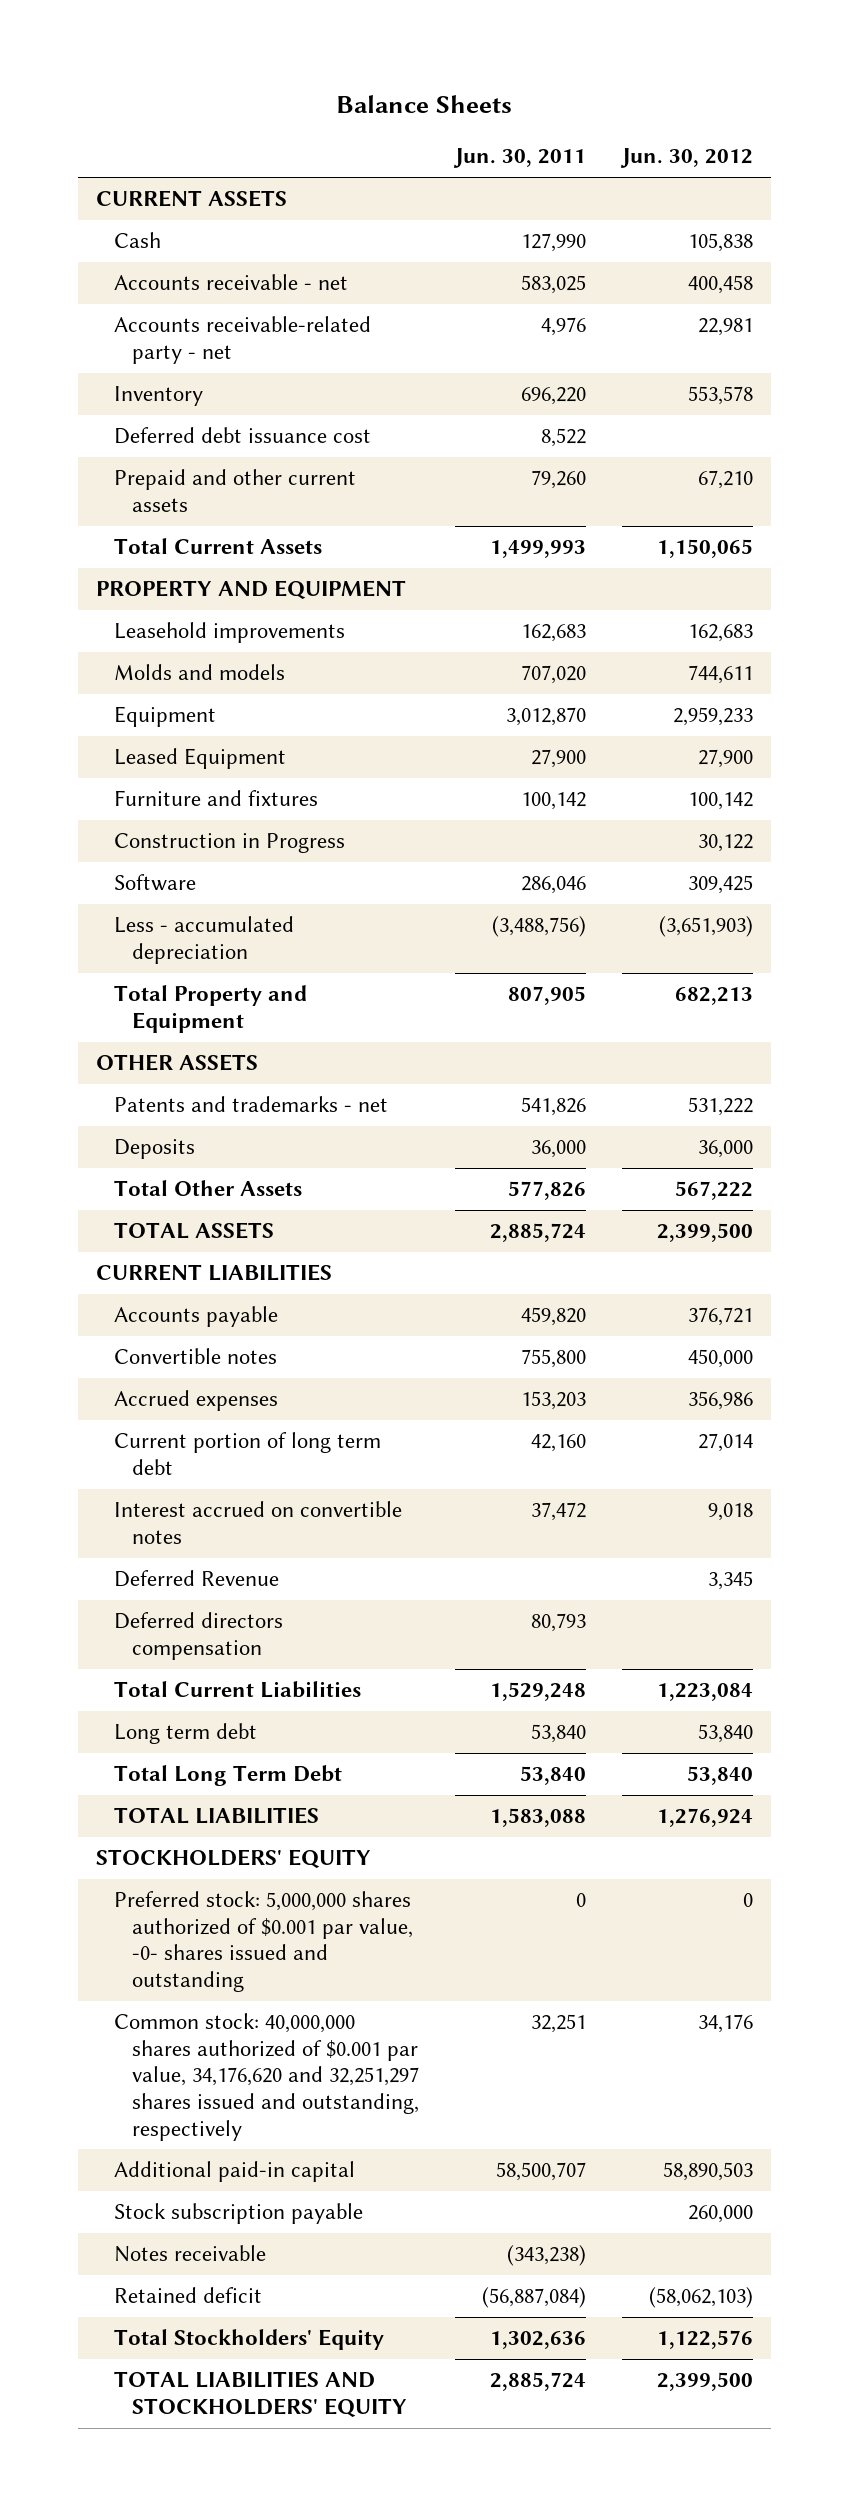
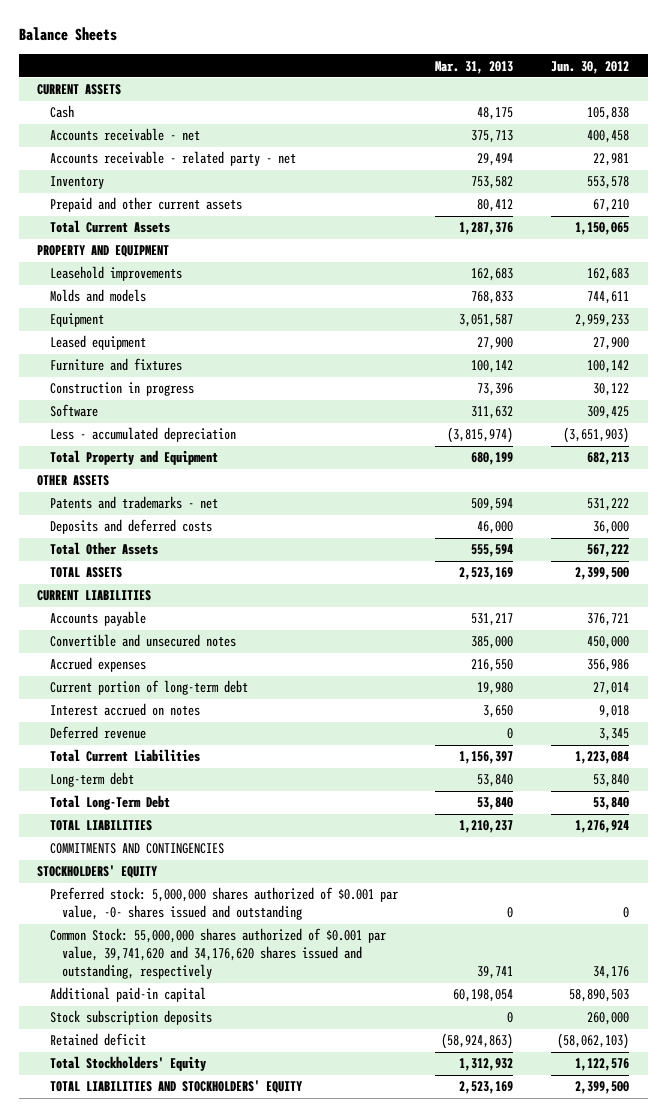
[453,148,587,169] Jun. 30, 2011 -> none
none -> [435,60,514,74] Mar. 31, 2013
[113,316,371,364] Accounts receivable-related party - net -> [49,151,296,167] Accounts receivable - related party - net
[113,427,371,445] Deferred debt issuance cost -> none
[113,748,286,770] Leased Equipment -> [49,335,146,351] Leased equipment
[113,833,345,854] Construction in Progress -> [49,382,194,397] Construction in progress
[113,1139,195,1160] Deposits -> [49,519,212,535] Deposits and deferred costs
[113,1348,277,1365] Convertible notes -> [49,634,236,648] Convertible and unsecured notes
[113,1612,283,1660] Deferred directors compensation -> none
[113,1432,381,1475] Current portion of long term debt -> [49,680,248,696] Current portion of long-term debt
[113,1501,402,1544] Interest accrued on convertible notes -> [49,703,200,717] Interest accrued on notes
[113,1570,279,1588] Deferred Revenue -> [49,726,146,740] Deferred revenue
[113,1723,257,1745] Long term debt -> [49,772,134,788] Long-term debt
[113,1765,342,1787] Total Long Term Debt -> [49,795,170,811] Total Long-Term Debt
none -> [49,843,224,855] COMMITMENTS AND CONTINGENCIES
[113,2013,420,2141] Common stock: 40,000,000 shares authorized of $0.001 par value, 34,176,620 and 32,251,297 shares issued and outstanding, respectively -> [49,928,386,980] Common Stock: 55,000,000 shares authorized of $0.001 par value, 39,741,620 and 34,176,620 shares issued and outstanding, respectively
[113,2245,266,2263] Notes receivable -> none
[113,2203,363,2225] Stock subscription payable -> [49,1010,212,1026] Stock subscription deposits

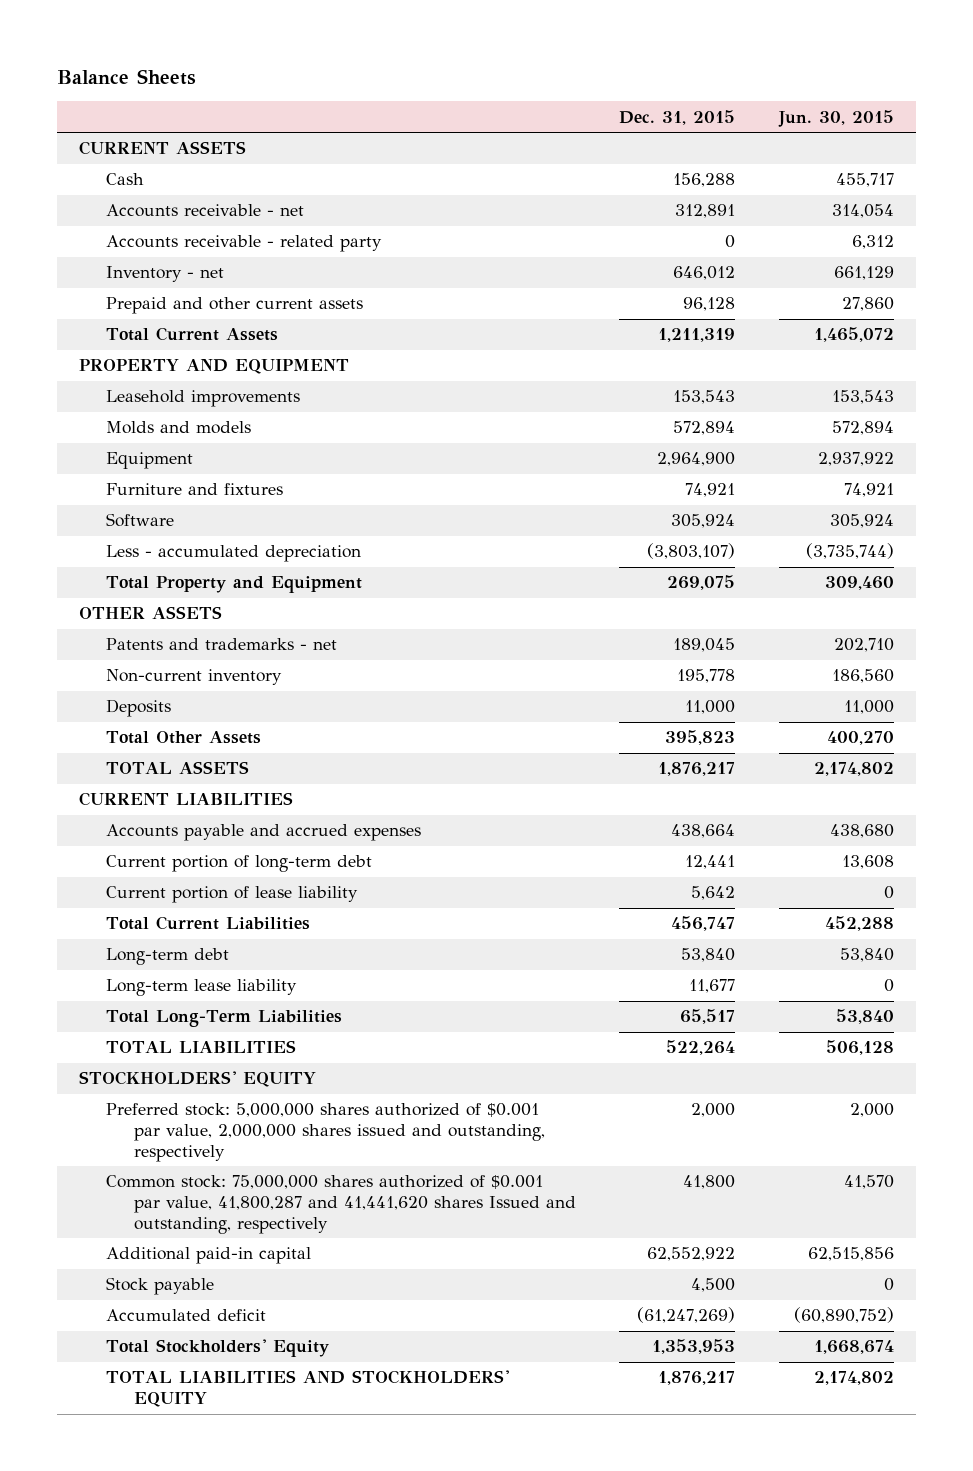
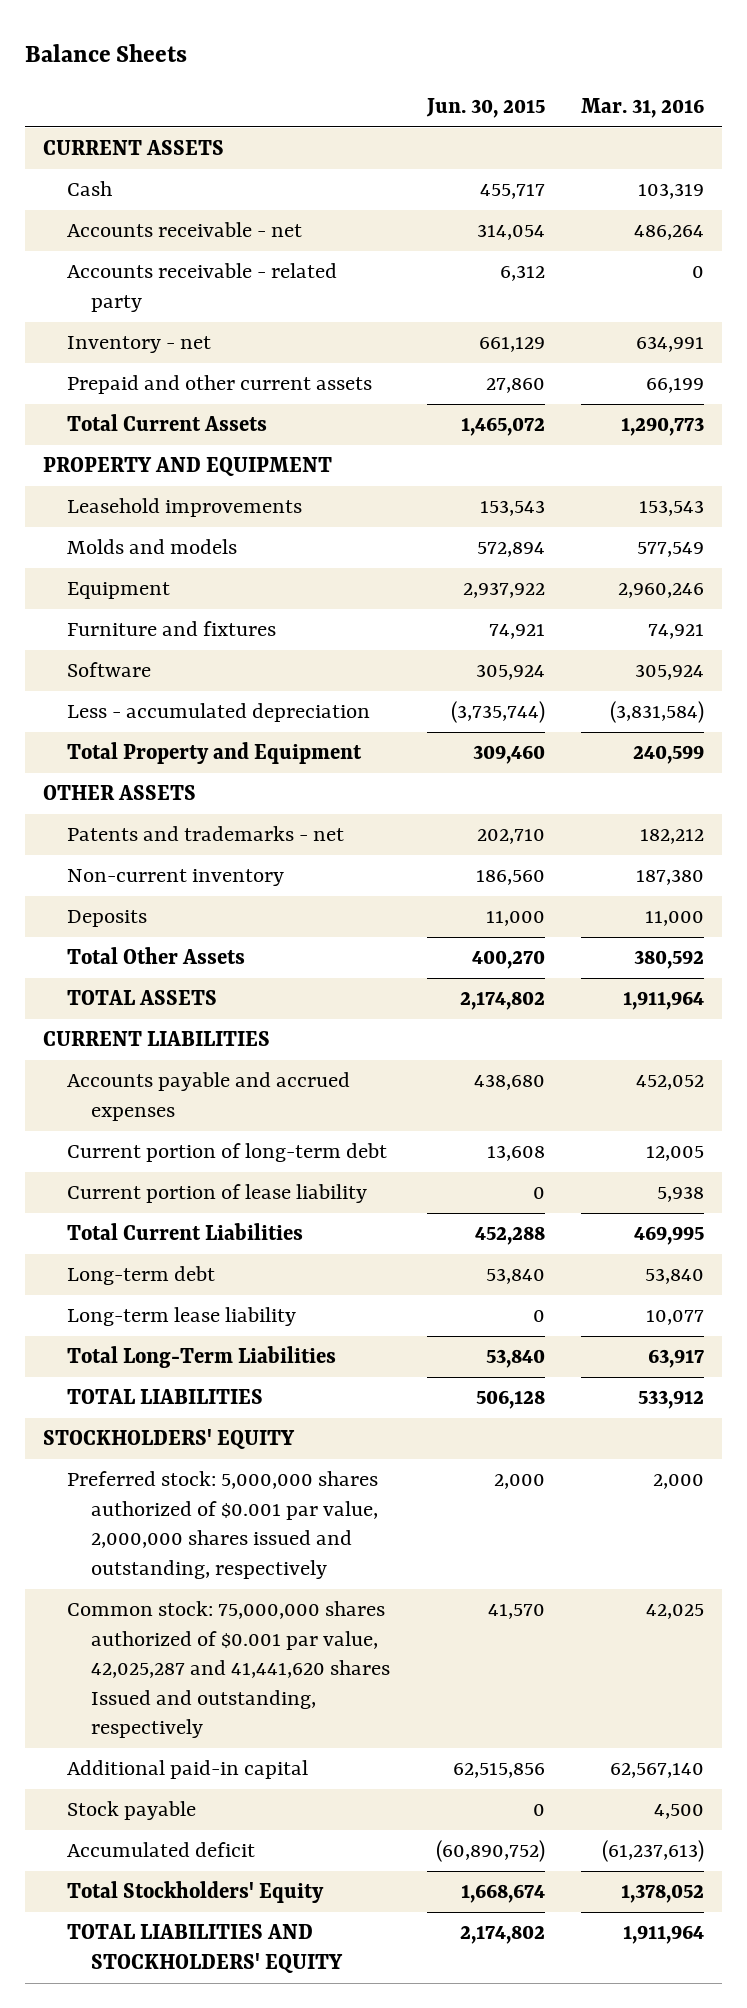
[619,109,736,125] Dec. 31, 2015 -> none
none -> [580,97,704,118] Mar. 31, 2016
[106,1175,576,1234] Common stock: 75,000,000 shares authorized of $0.001 par value, 41,800,287 and 41,441,620 shares Issued and outstanding, respectively -> [67,1601,391,1739] Common stock: 75,000,000 shares authorized of $0.001 par value, 42,025,287 and 41,441,620 shares Issued and outstanding, respectively

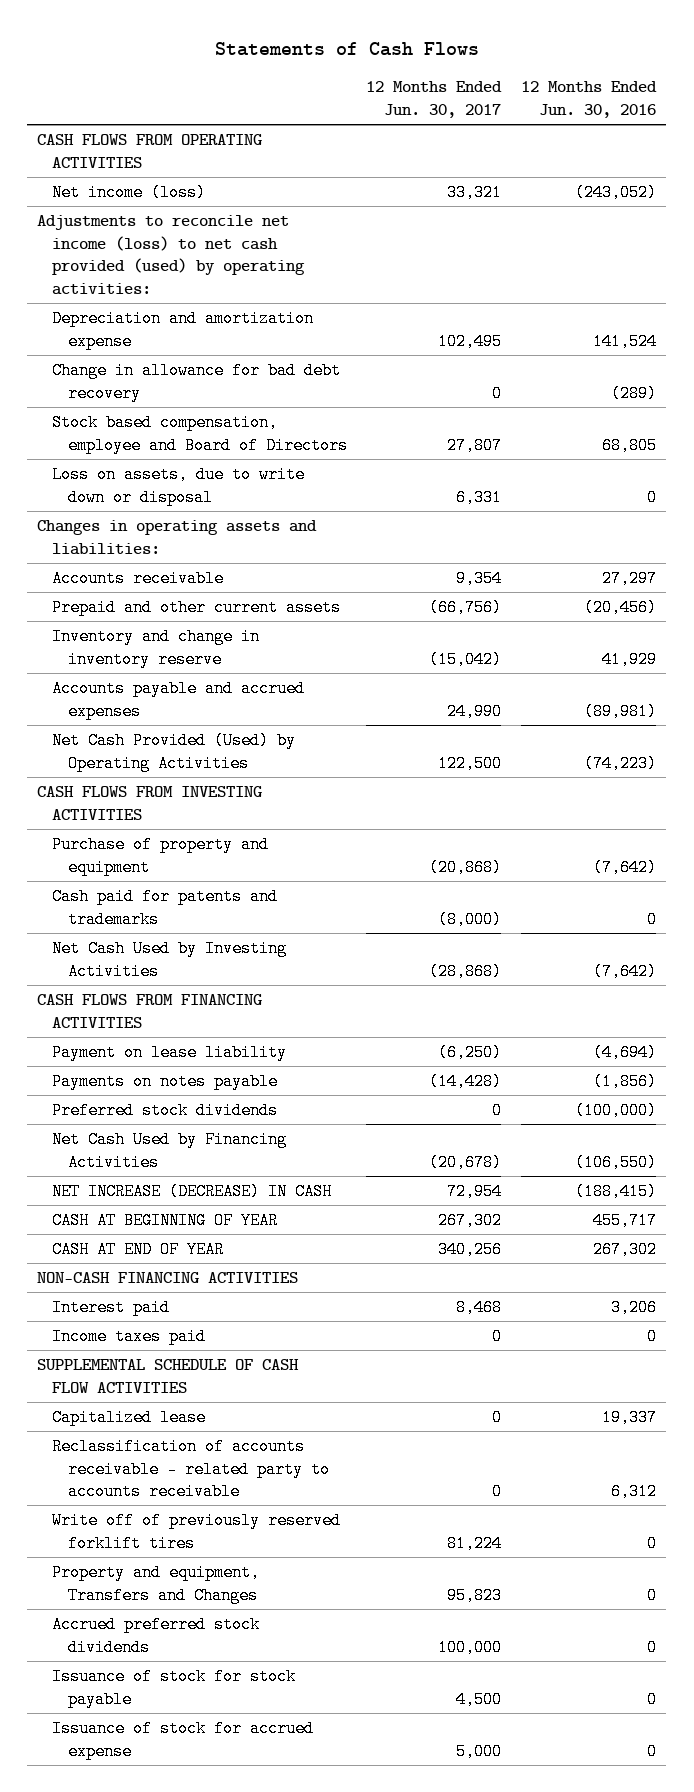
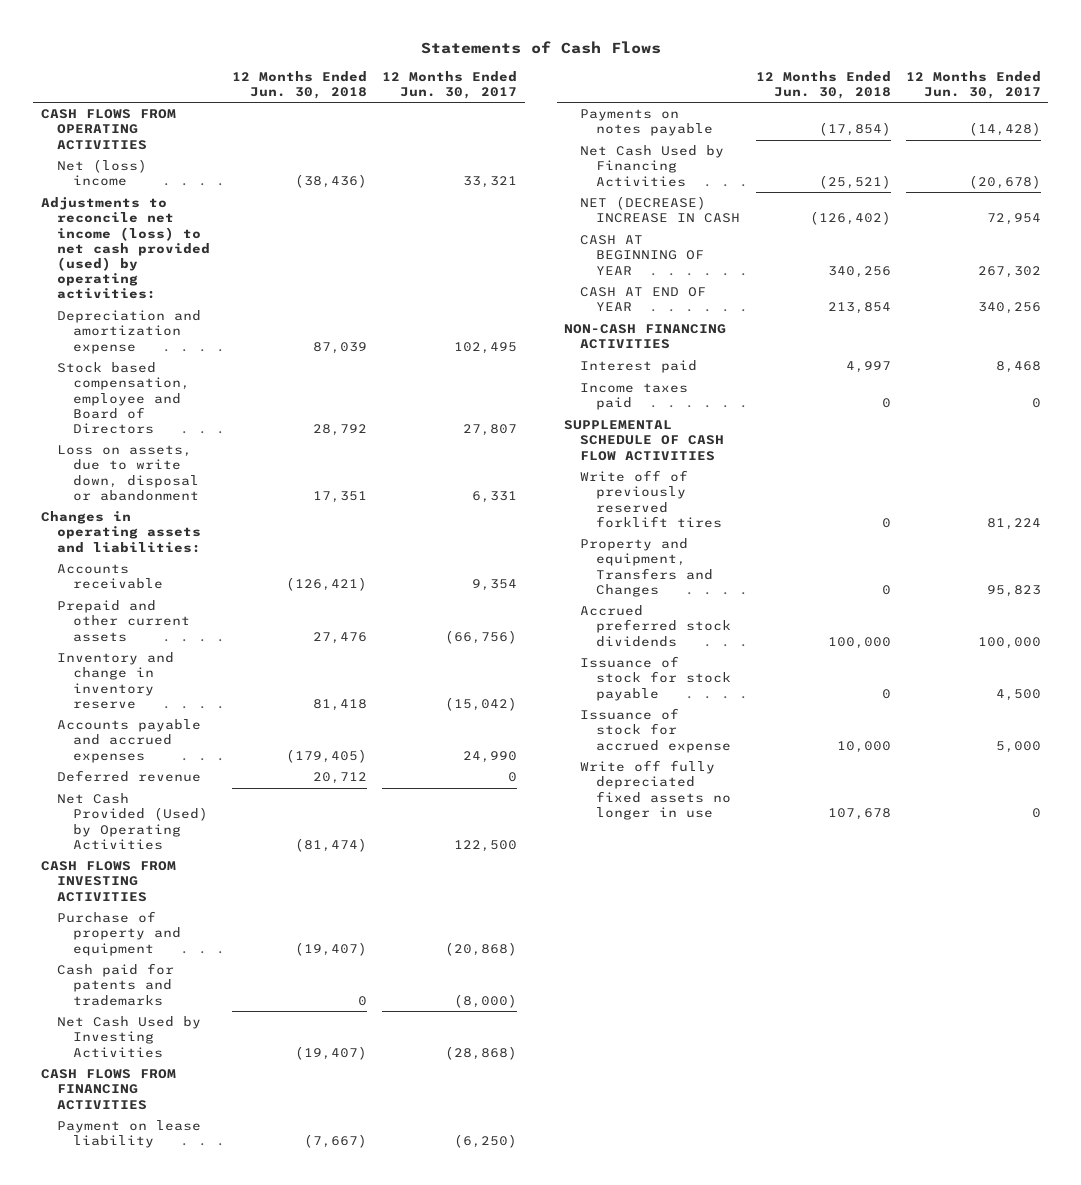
[521,81,658,119] 12 Months Ended Jun. 30, 2016 -> none
none -> [232,70,368,99] 12 Months Ended Jun. 30, 2018
[52,183,207,201] Net income (loss) -> [56,159,147,187] Net (loss) income
[52,361,342,402] Change in allowance for bad debt recovery -> none
[52,465,306,506] Loss on assets, due to write down or disposal -> [56,445,200,501] Loss on assets, due to write down, disposal or abandonment
none -> [56,770,201,783] Deferred revenue
[52,1101,279,1119] Preferred stock dividends -> none
[52,1182,333,1200] NET INCREASE (DECREASE) IN CASH -> [580,196,741,224] NET (DECREASE) INCREASE IN CASH
[52,1408,207,1426] Capitalized lease -> none
[52,1437,330,1501] Reclassification of accounts receivable - related party to accounts receivable -> none
none -> [580,760,732,820] Write off fully depreciated fixed assets no longer in use

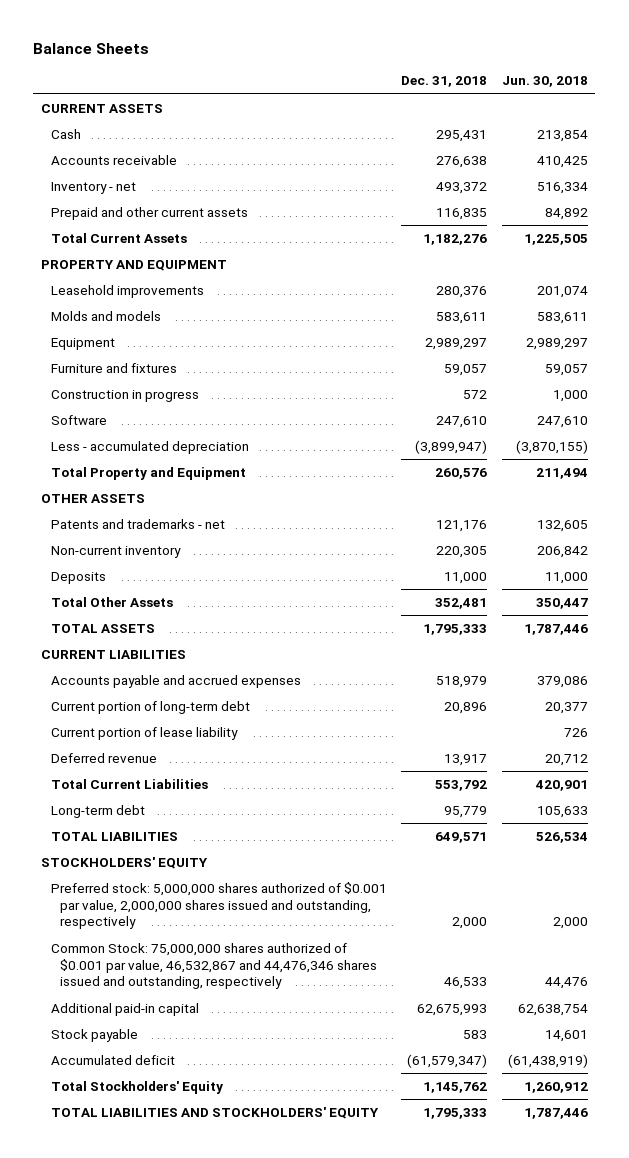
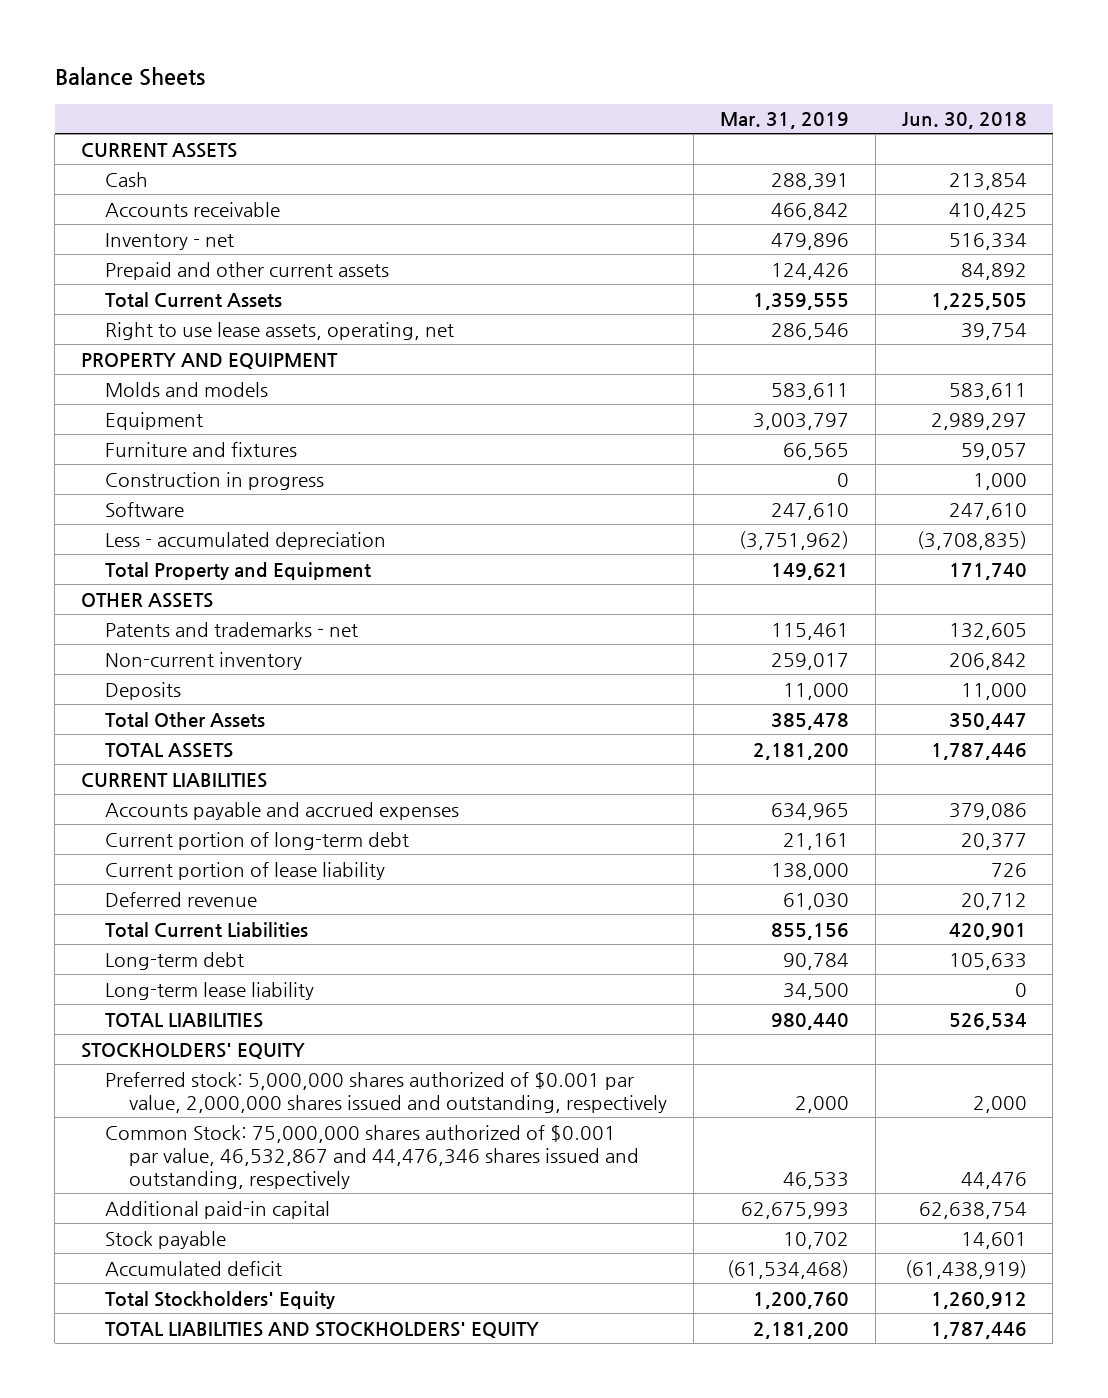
[401,76,488,88] Dec. 31, 2018 -> none
none -> [719,112,849,130] Mar. 31, 2019
none -> [105,321,455,340] Right to use lease assets, operating, net
[50,284,204,298] Leasehold improvements -> none
[516,439,589,454] (3,870,155) -> [916,530,1027,550] (3,708,835)
[536,467,589,479] 211,494 -> [948,562,1027,580] 171,740
none -> [105,981,315,1000] Long-term lease liability

